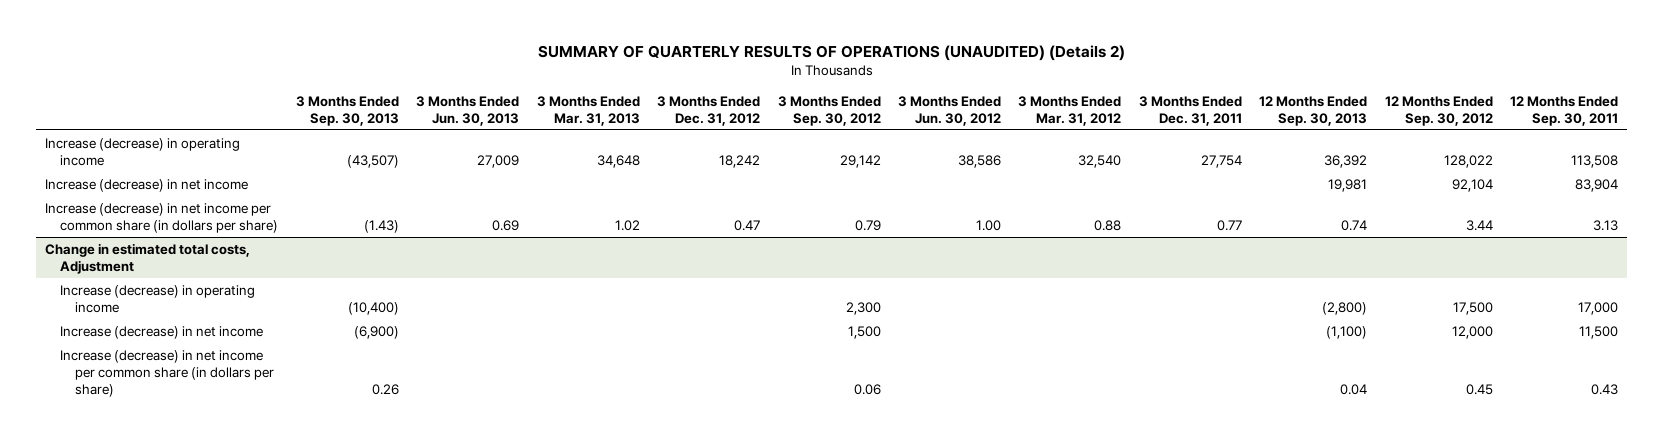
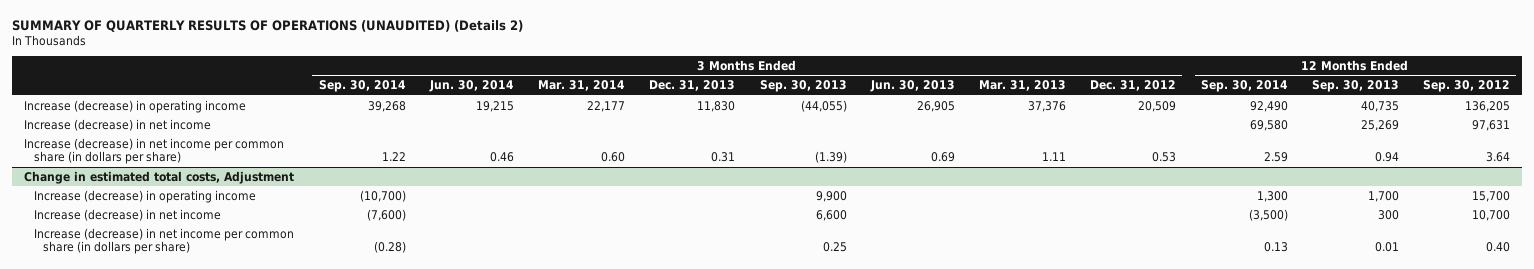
[777,95,881,126] 3 Months Ended Sep. 30, 2012 -> none
[898,95,1002,126] 3 Months Ended Jun. 30, 2012 -> none
[1018,95,1122,126] 3 Months Ended Mar. 31, 2012 -> none
[1138,95,1242,126] 3 Months Ended Dec. 31, 2011 -> none
[1510,95,1619,126] 12 Months Ended Sep. 30, 2011 -> none
none -> [318,80,406,93] Sep. 30, 2014
none -> [428,80,514,93] Jun. 30, 2014
none -> [538,80,626,92] Mar. 31, 2014
none -> [649,80,736,92] Dec. 31, 2013
none -> [1200,80,1288,93] Sep. 30, 2014
[346,154,399,168] (43,507) -> [800,99,847,112] (44,055)
[477,154,520,168] 27,009 -> [916,100,955,112] 26,905
[596,154,640,168] 34,648 -> [1028,100,1067,112] 37,376
[719,154,761,168] 18,242 -> [1138,100,1177,112] 20,509
[1324,154,1368,168] 36,392 -> [1360,100,1399,112] 40,735
[1443,154,1493,168] 128,022 -> [1465,100,1511,112] 136,205
[1328,178,1368,192] 19,981 -> [1360,119,1399,131] 25,269
[1451,178,1493,192] 92,104 -> [1472,119,1511,131] 97,631
[363,219,399,233] (1.43) -> [814,151,847,164] (1.39)
[614,219,640,231] 1.02 -> [1042,152,1067,162] 1.11
[734,219,761,231] 0.47 -> [1152,152,1177,163] 0.53
[1341,219,1368,231] 0.74 -> [1374,152,1399,163] 0.94
[1465,219,1493,231] 3.44 -> [1486,152,1511,163] 3.64
[347,301,399,315] (10,400) -> [815,190,847,202] 9,900
[1322,301,1368,315] (2,800) -> [1367,190,1399,202] 1,700
[1452,301,1493,315] 17,500 -> [1472,190,1511,202] 15,700
[353,325,399,339] (6,900) -> [815,209,847,221] 6,600
[1326,325,1368,339] (1,100) -> [1377,209,1399,220] 300
[1451,325,1493,339] 12,000 -> [1472,209,1511,221] 10,700
[371,383,399,395] 0.26 -> [822,242,847,253] 0.25
[1340,383,1368,395] 0.04 -> [1374,242,1399,253] 0.01
[1465,383,1493,395] 0.45 -> [1486,242,1511,253] 0.40

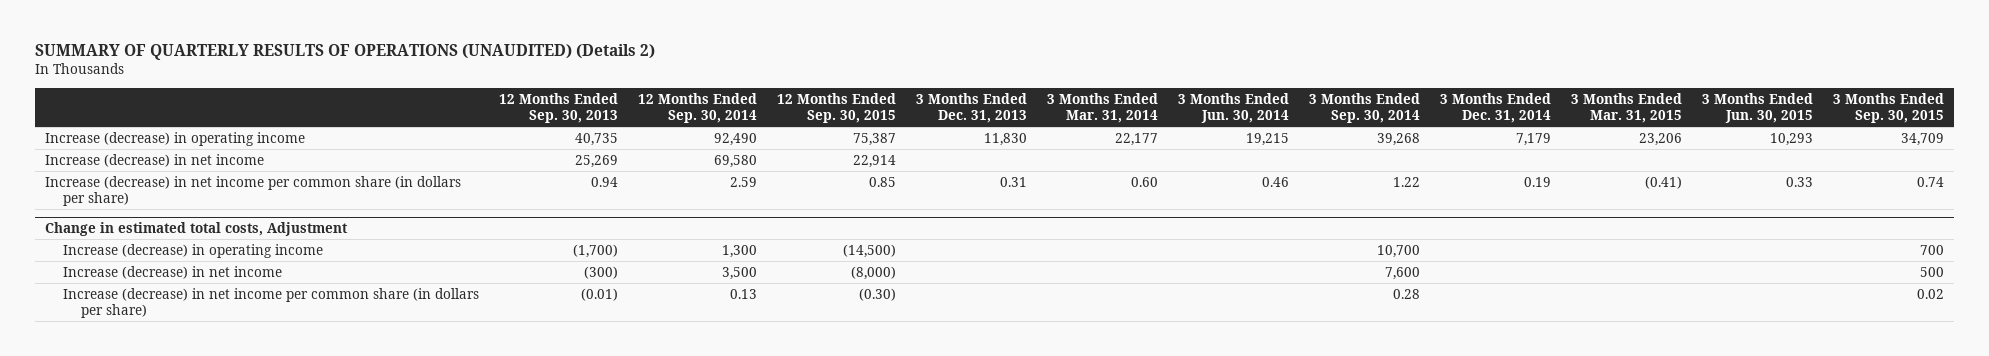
[759,80,847,93] Sep. 30, 2013 -> none
[869,80,955,93] Jun. 30, 2013 -> none
[979,80,1067,92] Mar. 31, 2013 -> none
[1090,80,1177,92] Dec. 31, 2012 -> none
[1423,80,1511,93] Sep. 30, 2012 -> none
none -> [777,92,897,124] 12 Months Ended Sep. 30, 2015
none -> [1440,92,1552,124] 3 Months Ended Dec. 31, 2014
none -> [1571,92,1683,124] 3 Months Ended Mar. 31, 2015
none -> [1702,92,1814,124] 3 Months Ended Jun. 30, 2015
none -> [1833,92,1945,124] 3 Months Ended Sep. 30, 2015
[359,189,406,202] (10,700) -> [1377,244,1421,258] 10,700
[1367,190,1399,202] 1,700 -> [573,243,619,258] (1,700)
[366,208,406,221] (7,600) -> [1385,266,1421,280] 7,600
[1248,208,1288,221] (3,500) -> [722,266,758,280] 3,500
[1377,209,1399,220] 300 -> [584,265,619,279] (300)
[373,241,406,254] (0.28) -> [1393,288,1421,299] 0.28
[1374,242,1399,253] 0.01 -> [581,287,619,301] (0.01)

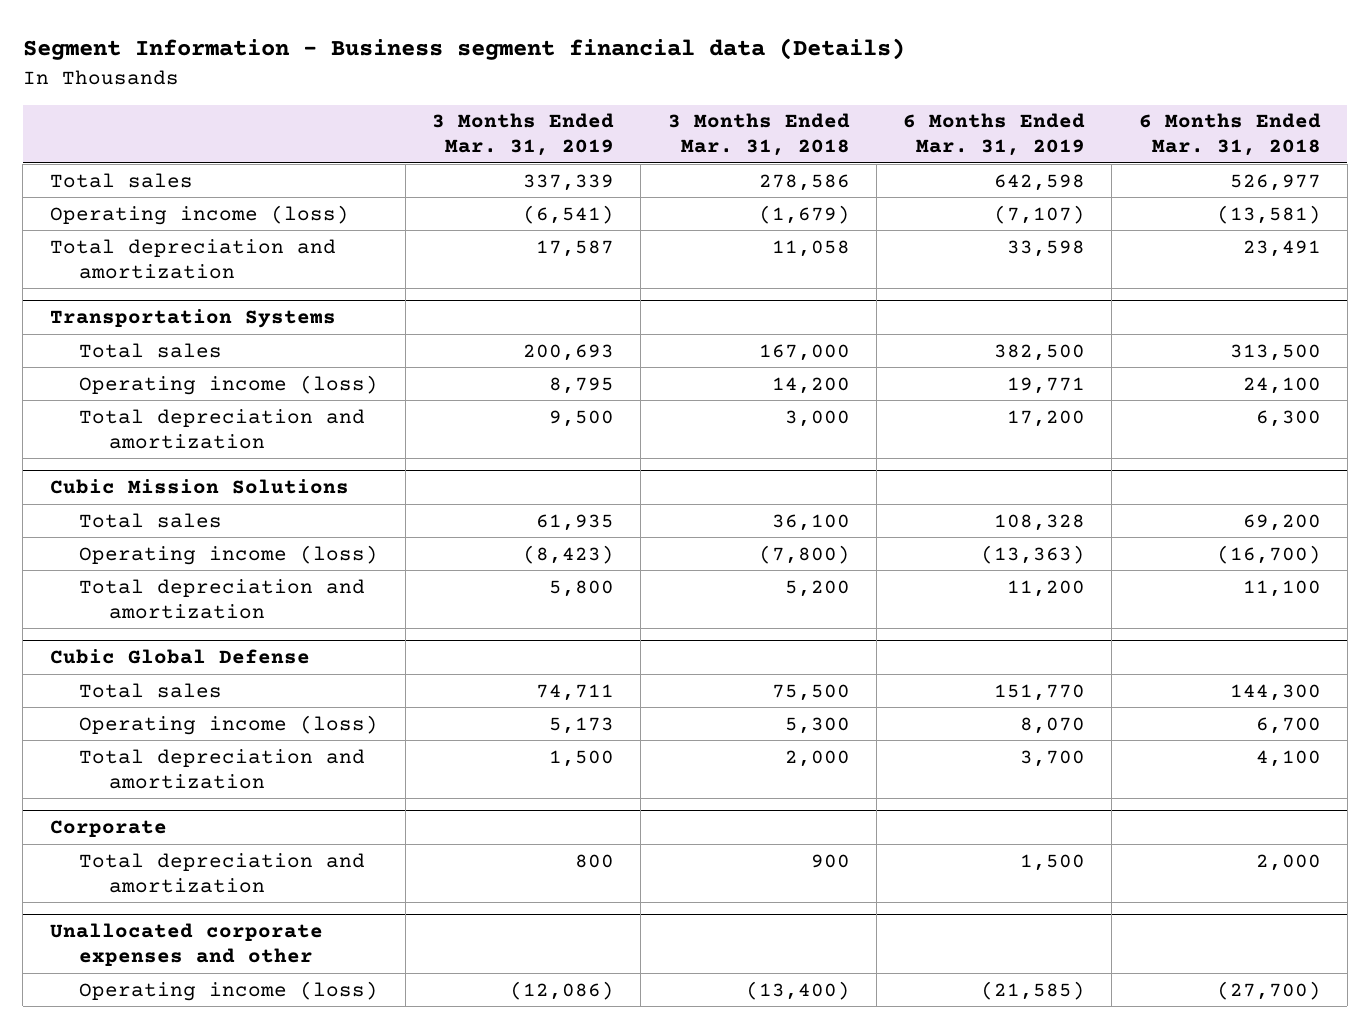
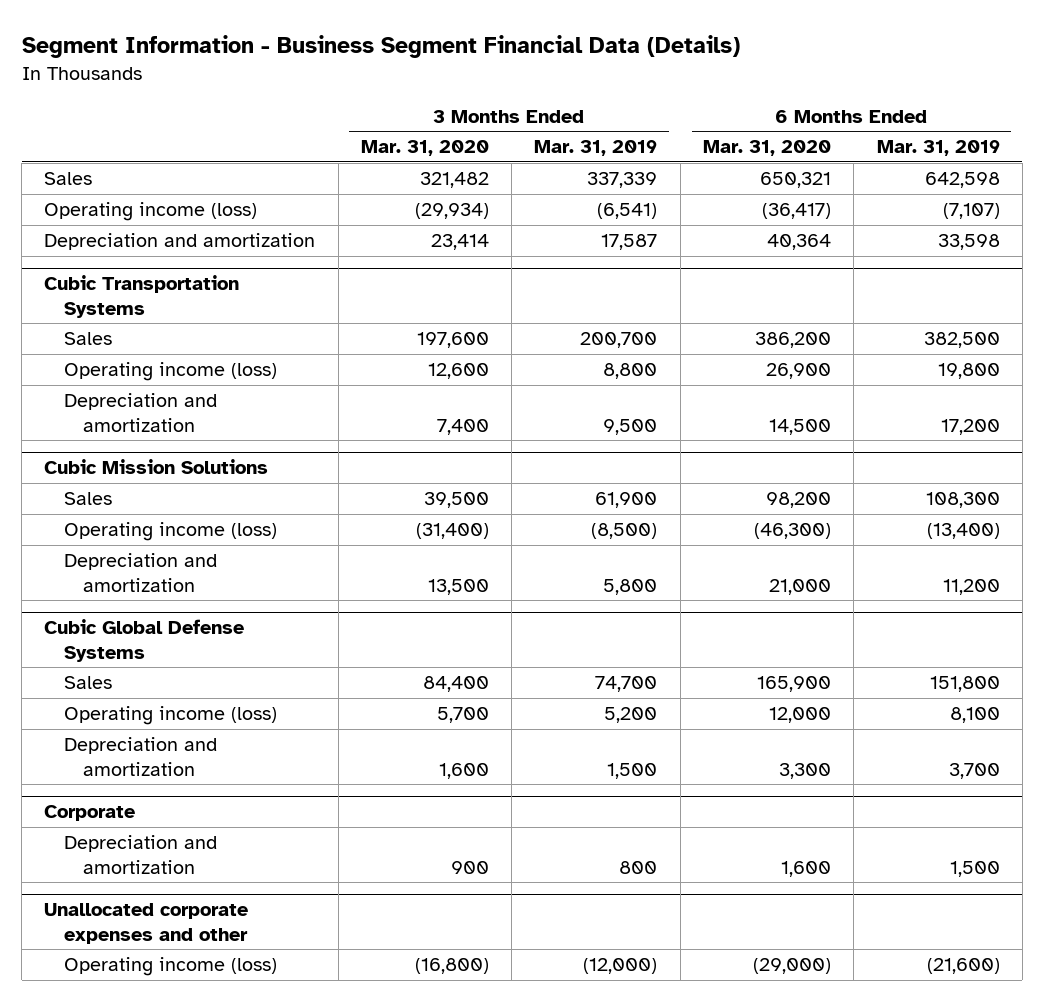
[22,38,905,61] Segment Information - Business segment financial data (Details) -> [21,34,740,58] Segment Information - Business Segment Financial Data (Details)
[667,113,850,157] 3 Months Ended Mar. 31, 2018 -> none
[1138,113,1321,157] 6 Months Ended Mar. 31, 2018 -> none
none -> [360,140,489,157] Mar. 31, 2020
none -> [702,140,831,157] Mar. 31, 2020
[49,172,193,188] Total sales -> [44,172,93,186] Sales
[49,238,336,279] Total depreciation and amortization -> [44,233,316,251] Depreciation and amortization
[49,309,336,329] Transportation Systems -> [44,275,240,318] Cubic Transportation Systems
[79,342,223,358] Total sales -> [63,332,112,346] Sales
[522,343,614,361] 200,693 -> [580,332,658,349] 200,700
[548,376,614,394] 8,795 -> [603,363,658,380] 8,800
[1007,376,1086,394] 19,771 -> [937,363,1000,380] 19,800
[79,408,366,449] Total depreciation and amortization -> [63,393,217,432] Depreciation and amortization
[79,512,223,528] Total sales -> [63,492,112,506] Sales
[535,513,614,531] 61,935 -> [595,492,658,509] 61,900
[994,513,1086,531] 108,328 -> [925,492,1000,509] 108,300
[522,544,614,564] (8,423) -> [591,523,658,540] (8,500)
[981,544,1086,564] (13,363) -> [926,523,1000,540] (13,400)
[79,578,366,619] Total depreciation and amortization -> [63,553,217,592] Depreciation and amortization
[49,649,310,665] Cubic Global Defense -> [44,619,245,662] Cubic Global Defense Systems
[79,682,223,698] Total sales -> [63,676,112,690] Sales
[535,683,614,701] 74,711 -> [595,676,658,693] 74,700
[994,683,1086,701] 151,770 -> [929,676,1000,693] 151,800
[548,716,614,734] 5,173 -> [604,707,658,724] 5,200
[1020,716,1086,734] 8,070 -> [949,707,1000,724] 8,100
[79,748,366,789] Total depreciation and amortization -> [63,737,217,776] Depreciation and amortization
[79,852,366,893] Total depreciation and amortization -> [63,835,217,874] Depreciation and amortization
[509,980,614,1000] (12,086) -> [583,958,658,975] (12,000)
[981,980,1086,1000] (21,585) -> [926,958,1000,975] (21,600)

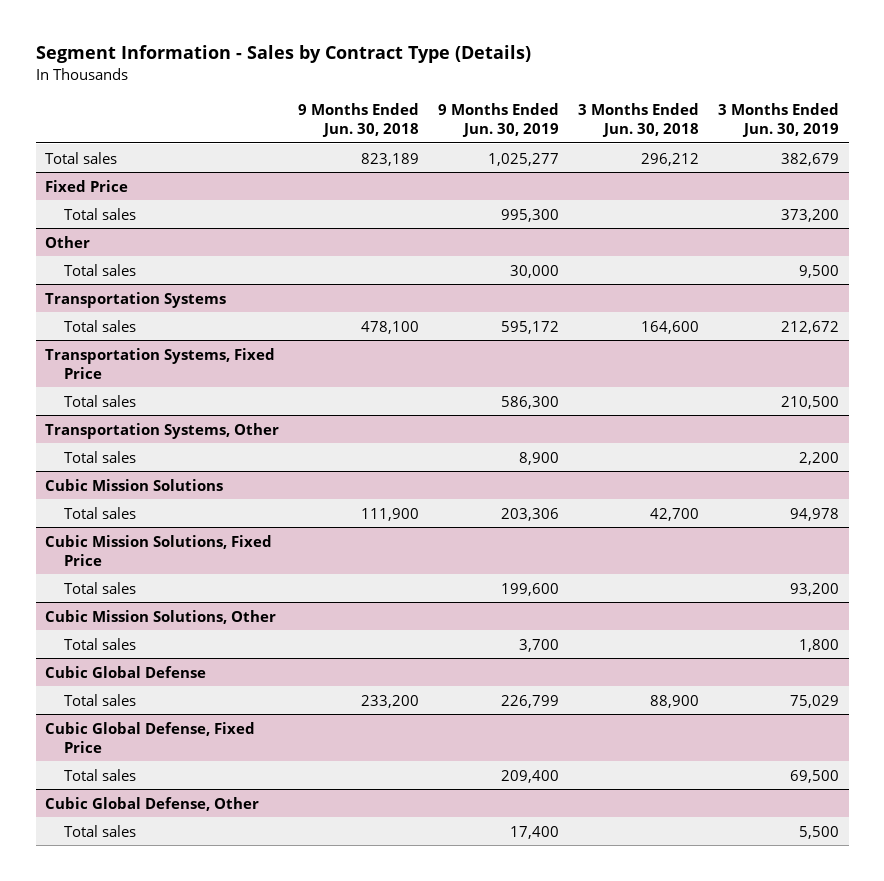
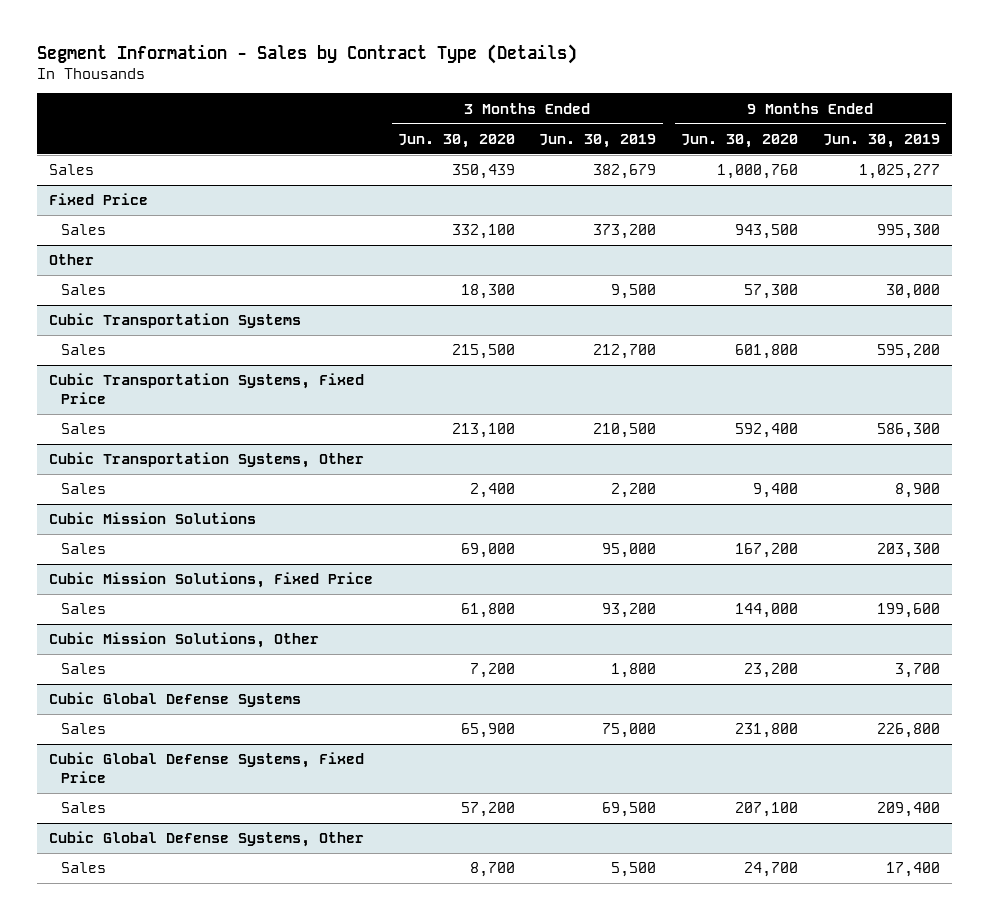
[298,102,420,137] 9 Months Ended Jun. 30, 2018 -> none
[578,102,700,137] 3 Months Ended Jun. 30, 2018 -> none
none -> [397,133,515,148] Jun. 30, 2020
none -> [680,133,798,148] Jun. 30, 2020
[45,151,118,164] Total sales -> [49,164,95,176] Sales
[64,207,137,220] Total sales -> [60,224,106,236] Sales
[64,263,137,276] Total sales -> [60,284,106,296] Sales
[45,291,227,308] Transportation Systems -> [49,313,302,329] Cubic Transportation Systems
[64,319,137,332] Total sales -> [60,344,106,356] Sales
[501,320,560,334] 595,172 -> [876,344,940,360] 595,200
[781,320,840,334] 212,672 -> [593,344,657,360] 212,700
[45,347,276,379] Transportation Systems, Fixed Price -> [49,373,365,404] Cubic Transportation Systems, Fixed Price
[64,394,137,407] Total sales -> [60,423,106,435] Sales
[45,422,280,439] Transportation Systems, Other -> [49,452,365,469] Cubic Transportation Systems, Other
[64,450,137,463] Total sales -> [60,483,106,495] Sales
[64,506,137,519] Total sales -> [60,543,106,555] Sales
[501,507,560,521] 203,306 -> [876,543,940,559] 203,300
[790,507,840,521] 94,978 -> [602,543,657,559] 95,000
[64,581,137,594] Total sales -> [60,603,106,615] Sales
[64,637,137,650] Total sales -> [60,663,106,675] Sales
[45,665,207,678] Cubic Global Defense -> [49,692,302,708] Cubic Global Defense Systems
[64,693,137,706] Total sales -> [60,723,106,735] Sales
[501,694,560,708] 226,799 -> [876,723,940,739] 226,800
[790,694,840,708] 75,029 -> [602,723,657,739] 75,000
[45,721,256,753] Cubic Global Defense, Fixed Price -> [49,752,365,783] Cubic Global Defense Systems, Fixed Price
[64,768,137,781] Total sales -> [60,802,106,814] Sales
[45,796,260,811] Cubic Global Defense, Other -> [49,831,365,848] Cubic Global Defense Systems, Other
[64,824,137,837] Total sales -> [60,862,106,874] Sales

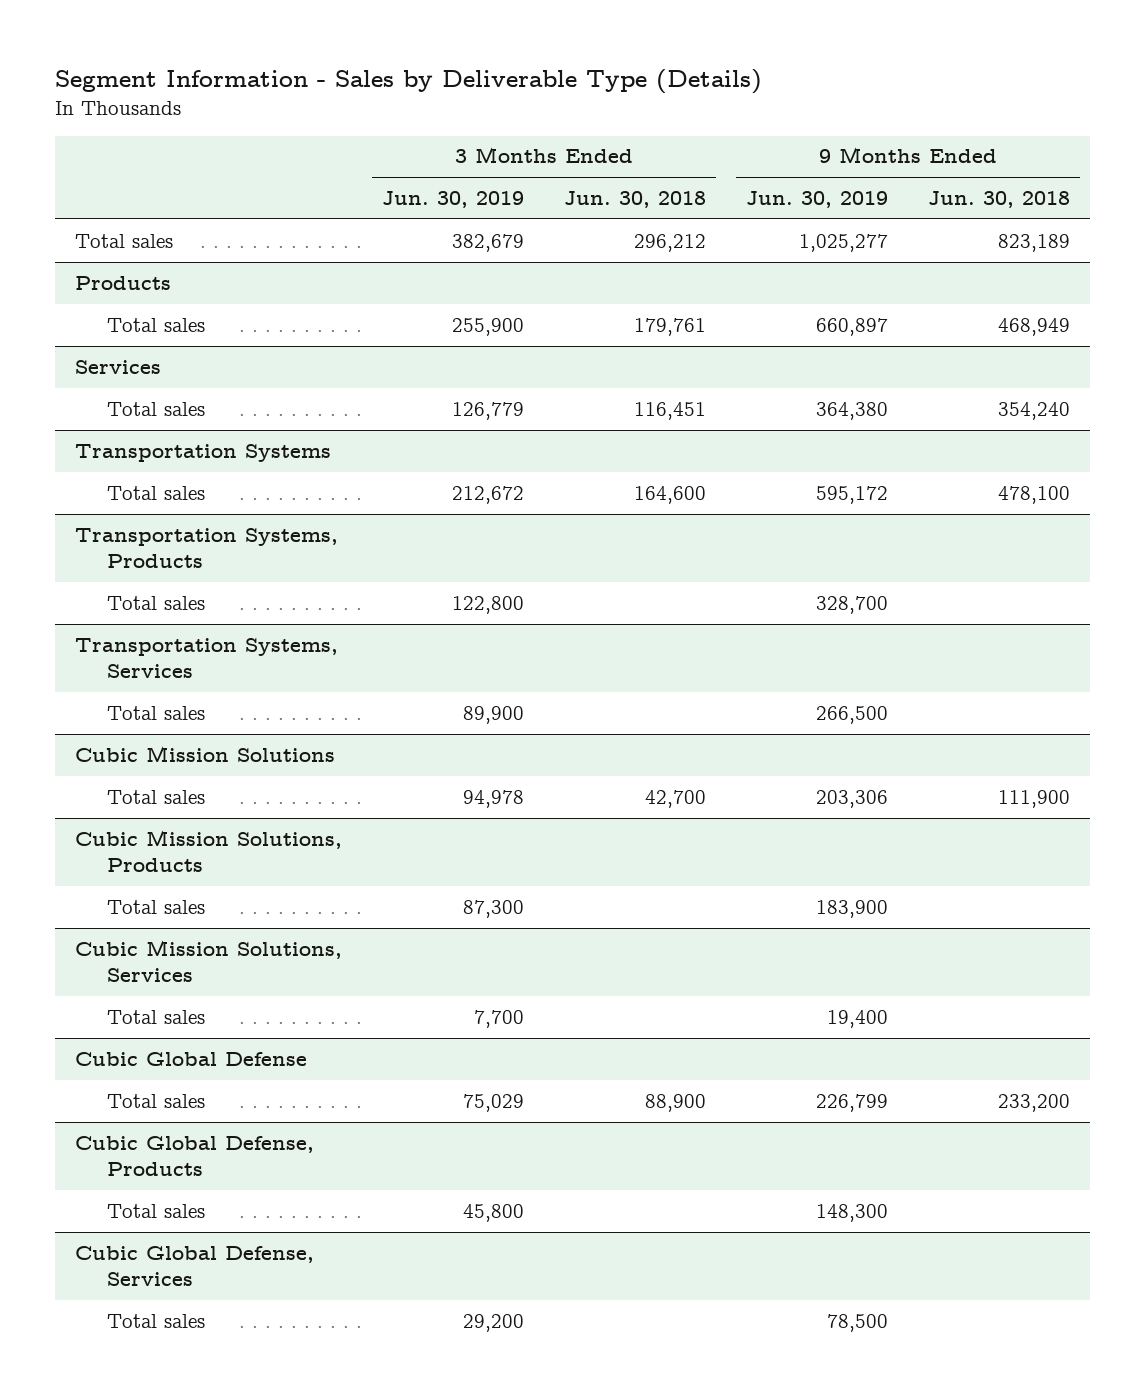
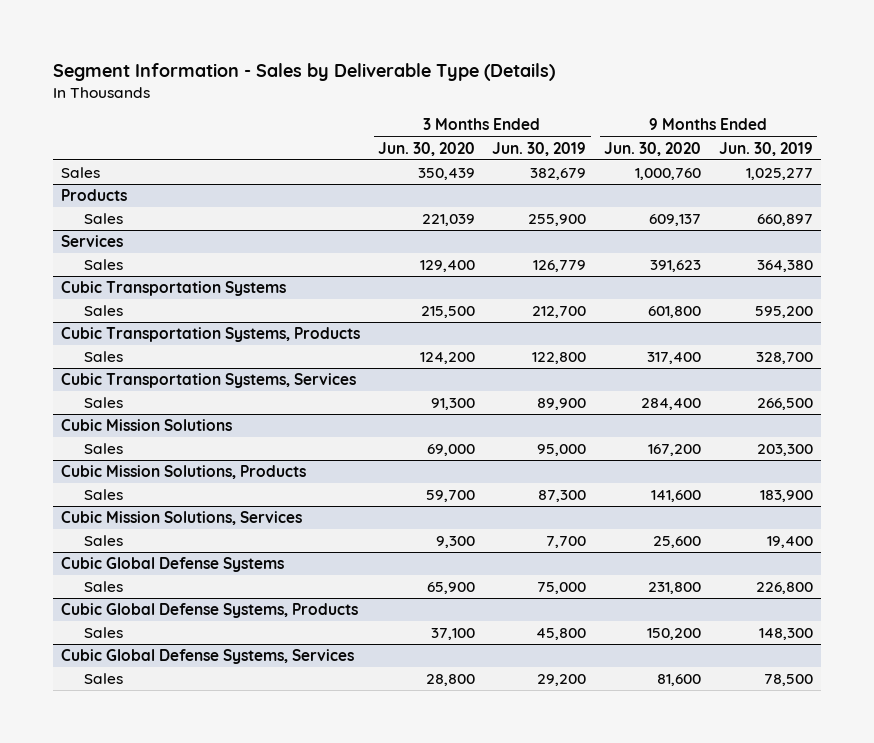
[564,191,707,209] Jun. 30, 2018 -> none
[928,191,1071,209] Jun. 30, 2018 -> none
none -> [377,141,475,156] Jun. 30, 2020
none -> [604,141,702,156] Jun. 30, 2020
[75,233,174,248] Total sales -> [61,167,101,179] Sales
[107,317,206,332] Total sales -> [83,213,123,225] Sales
[107,401,206,416] Total sales -> [83,259,123,271] Sales
[75,443,332,462] Transportation Systems -> [61,281,287,297] Cubic Transportation Systems
[107,485,206,500] Total sales -> [83,305,123,317] Sales
[452,485,525,504] 212,672 -> [532,306,587,319] 212,700
[816,485,889,504] 595,172 -> [754,306,813,319] 595,200
[75,527,339,569] Transportation Systems, Products -> [61,327,361,343] Cubic Transportation Systems, Products
[107,595,206,610] Total sales -> [83,351,123,363] Sales
[75,637,339,679] Transportation Systems, Services -> [61,373,357,389] Cubic Transportation Systems, Services
[107,705,206,720] Total sales -> [83,397,123,409] Sales
[107,789,206,804] Total sales -> [83,443,123,455] Sales
[463,789,525,808] 94,978 -> [537,444,587,457] 95,000
[816,789,889,808] 203,306 -> [756,444,813,457] 203,300
[107,899,206,914] Total sales -> [83,489,123,501] Sales
[107,1009,206,1024] Total sales -> [83,535,123,547] Sales
[75,1051,308,1066] Cubic Global Defense -> [61,557,285,573] Cubic Global Defense Systems
[107,1093,206,1108] Total sales -> [83,581,123,593] Sales
[463,1093,525,1112] 75,029 -> [537,582,587,595] 75,000
[816,1093,889,1112] 226,799 -> [755,582,813,595] 226,800
[75,1135,315,1177] Cubic Global Defense, Products -> [61,603,359,619] Cubic Global Defense Systems, Products
[107,1203,206,1218] Total sales -> [83,627,123,639] Sales
[75,1245,315,1287] Cubic Global Defense, Services -> [61,649,355,665] Cubic Global Defense Systems, Services
[107,1313,206,1328] Total sales -> [83,673,123,685] Sales

